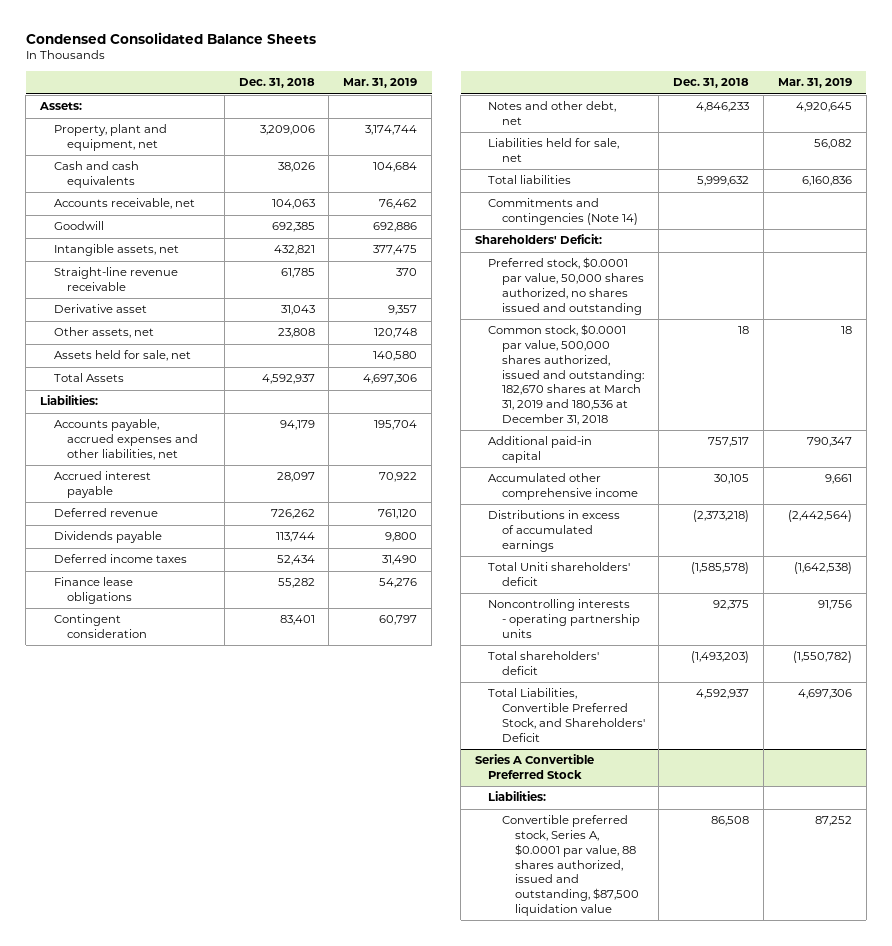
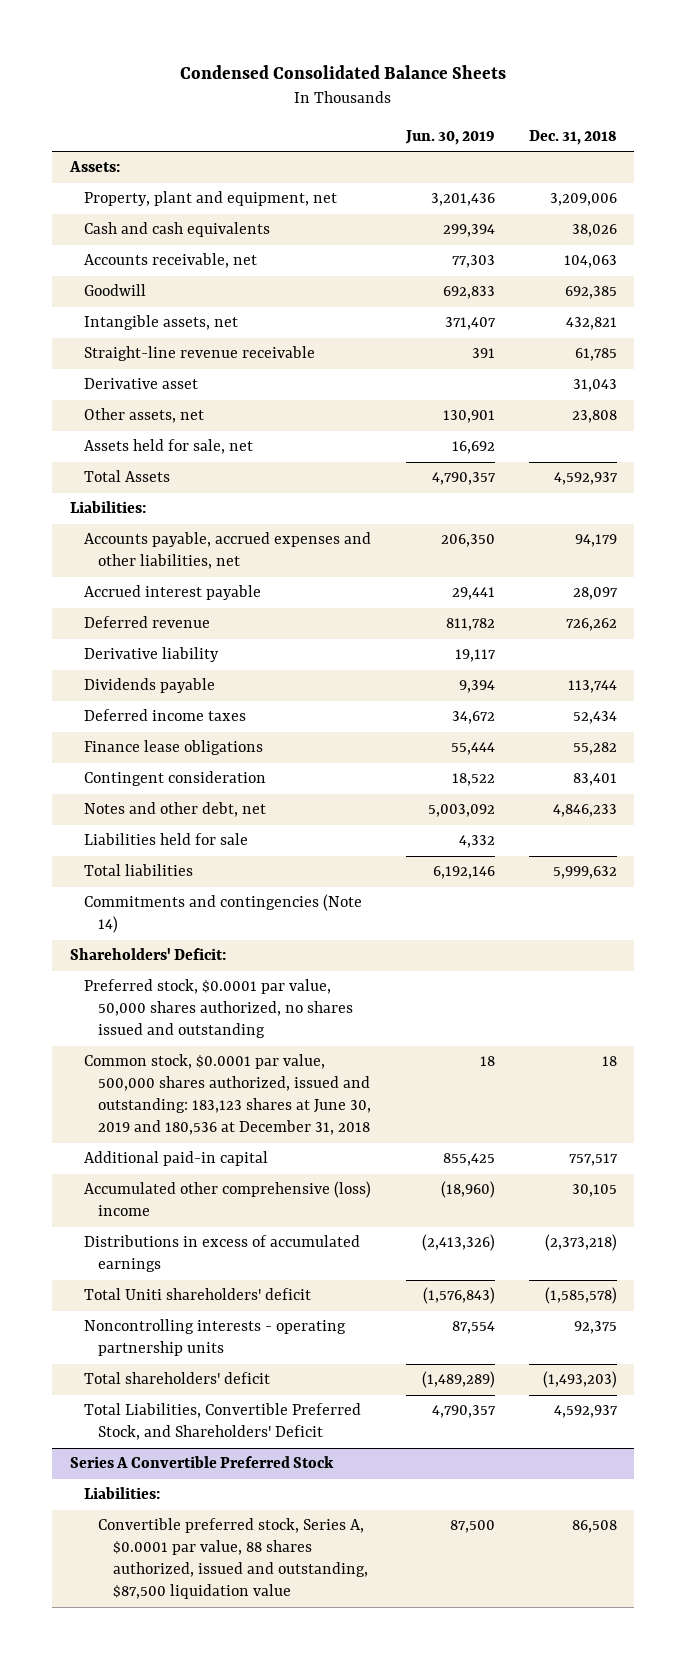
[343,78,418,89] Mar. 31, 2019 -> none
none -> [404,129,495,145] Jun. 30, 2019
none -> [84,647,220,663] Derivative liability
[488,138,620,163] Liabilities held for sale, net -> [84,833,249,846] Liabilities held for sale
[488,324,644,425] Common stock, $0.0001 par value, 500,000 shares authorized, issued and outstanding: 182,670 shares at March 31, 2019 and 180,536 at December 31, 2018 -> [84,1054,372,1136] Common stock, $0.0001 par value, 500,000 shares authorized, issued and outstanding: 183,123 shares at June 30, 2019 and 180,536 at December 31, 2018
[488,473,638,501] Accumulated other comprehensive income -> [84,1181,372,1217] Accumulated other comprehensive (loss) income

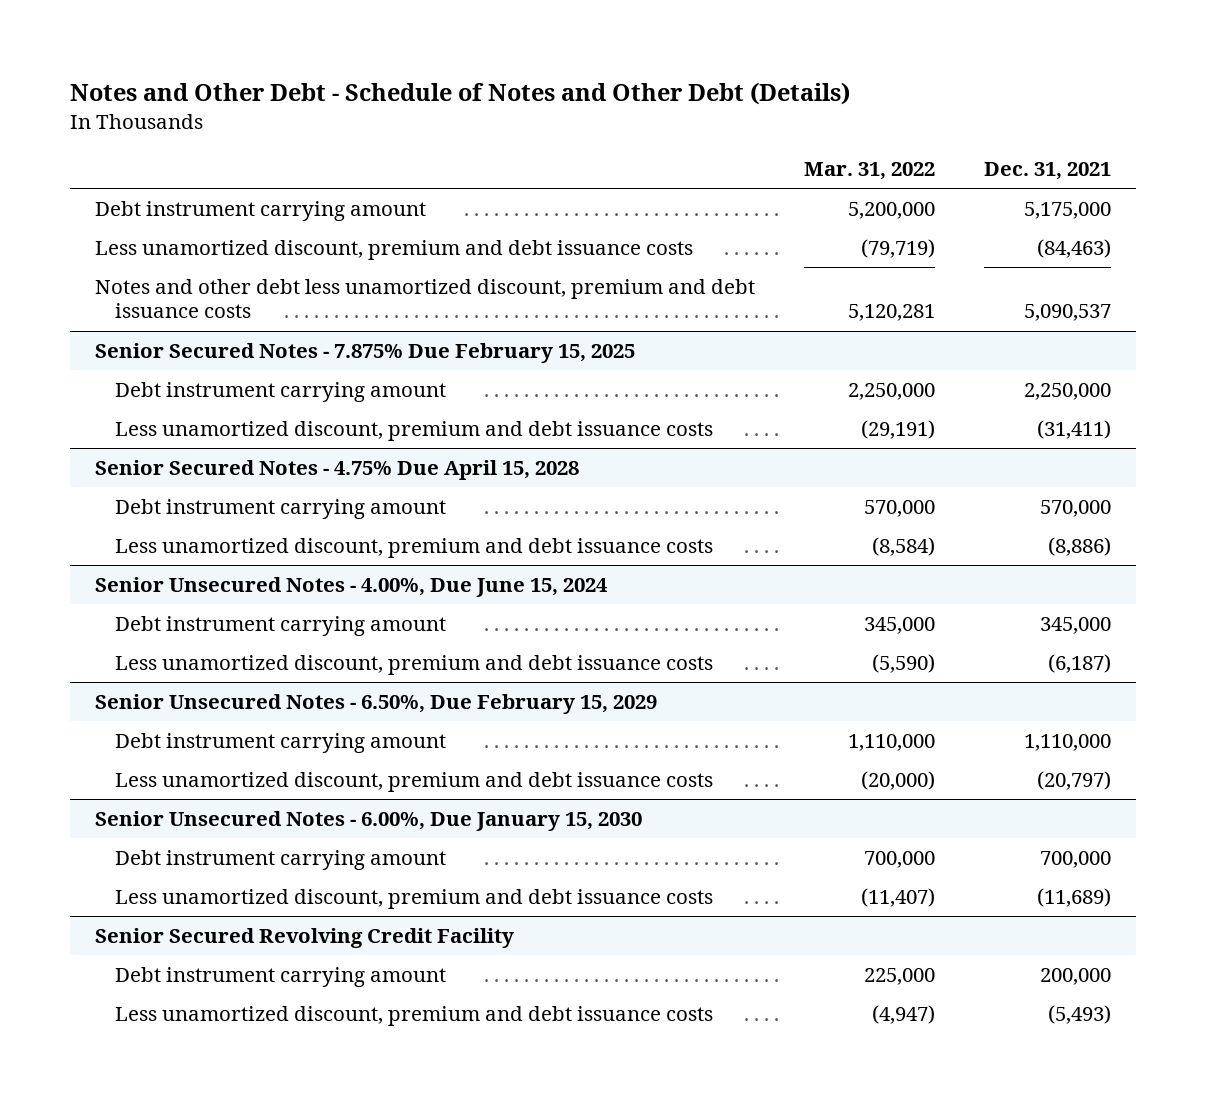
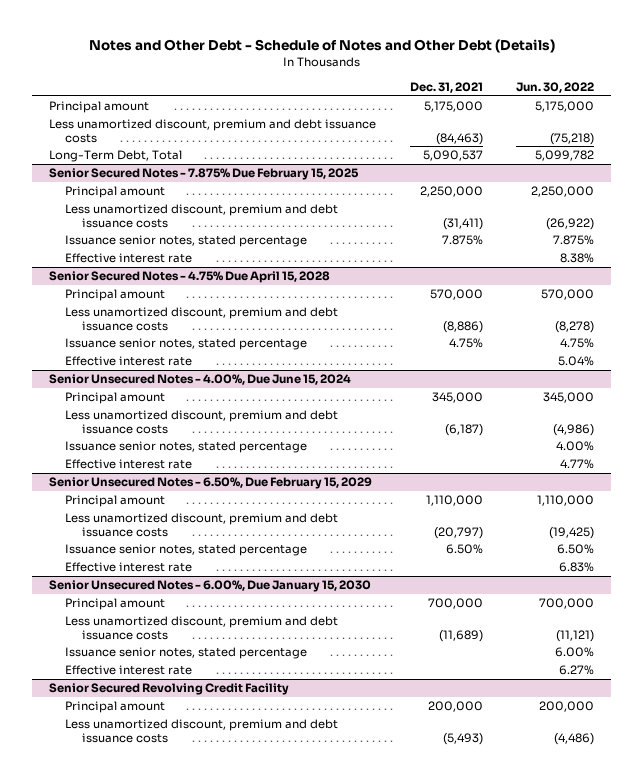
[803,161,935,180] Mar. 31, 2022 -> none
none -> [516,82,595,94] Jun. 30, 2022
[94,200,426,221] Debt instrument carrying amount -> [48,101,149,114] Principal amount
[94,278,755,319] Notes and other debt less unamortized discount, premium and debt issuance costs -> [48,150,182,163] Long-Term Debt, Total
[115,381,447,402] Debt instrument carrying amount -> [65,186,166,199] Principal amount
none -> [65,235,308,248] Issuance senior notes, stated percentage
none -> [65,253,193,264] Effective interest rate
[115,498,447,519] Debt instrument carrying amount -> [65,289,166,302] Principal amount
none -> [65,338,308,351] Issuance senior notes, stated percentage
none -> [65,356,193,367] Effective interest rate
[115,615,447,636] Debt instrument carrying amount -> [65,392,166,405] Principal amount
none -> [65,441,308,454] Issuance senior notes, stated percentage
none -> [65,459,193,470] Effective interest rate
[115,732,447,753] Debt instrument carrying amount -> [65,495,166,508] Principal amount
none -> [65,544,308,557] Issuance senior notes, stated percentage
none -> [65,562,193,573] Effective interest rate
[115,849,447,870] Debt instrument carrying amount -> [65,598,166,611] Principal amount
none -> [65,647,308,660] Issuance senior notes, stated percentage
none -> [65,665,193,676] Effective interest rate
[115,966,447,987] Debt instrument carrying amount -> [65,701,166,714] Principal amount

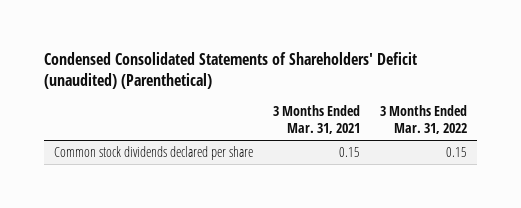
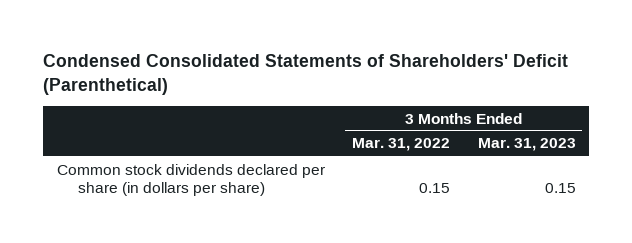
[43,51,417,89] Condensed Consolidated Statements of Shareholders' Deficit (unaudited) (Parenthetical) -> [42,53,568,95] Condensed Consolidated Statements of Shareholders' Deficit (Parenthetical)
[272,104,360,135] 3 Months Ended Mar. 31, 2021 -> none
none -> [477,138,576,152] Mar. 31, 2023
[53,146,253,161] Common stock dividends declared per share -> [56,163,325,196] Common stock dividends declared per share (in dollars per share)

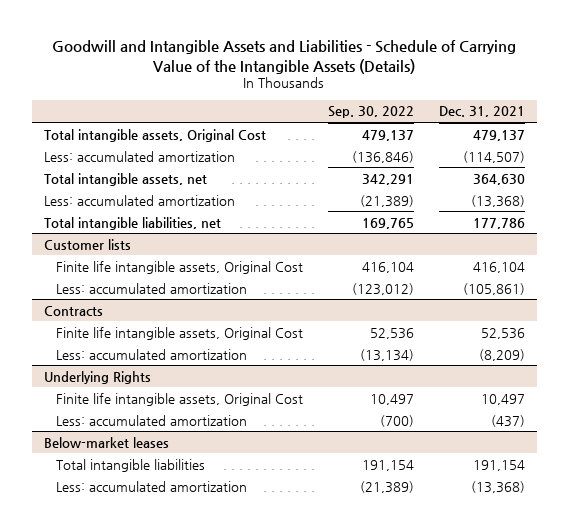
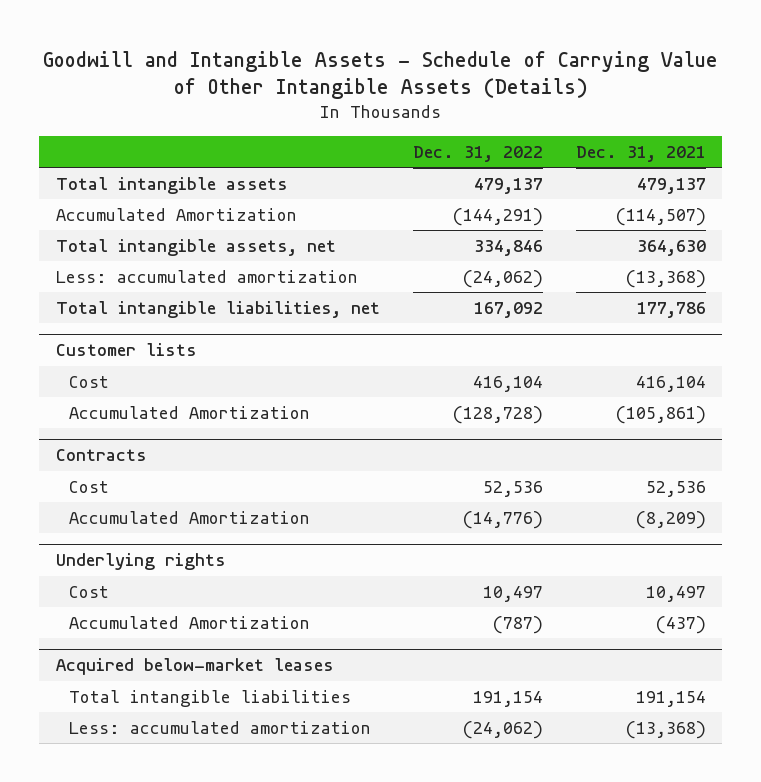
[52,40,517,74] Goodwill and Intangible Assets and Liabilities - Schedule of Carrying Value of the Intangible Assets (Details) -> [42,50,718,100] Goodwill and Intangible Assets - Schedule of Carrying Value of Other Intangible Assets (Details)
[327,106,414,119] Sep. 30, 2022 -> none
none -> [412,145,543,162] Dec. 31, 2022
[44,128,267,142] Total intangible assets, Original Cost -> [55,176,288,194] Total intangible assets
[44,150,236,162] Less: accumulated amortization -> [55,207,297,221] Accumulated Amortization
[56,260,304,274] Finite life intangible assets, Original Cost -> [69,375,110,388] Cost
[56,282,248,294] Less: accumulated amortization -> [69,405,311,419] Accumulated Amortization
[56,326,304,340] Finite life intangible assets, Original Cost -> [69,480,110,493] Cost
[56,348,248,360] Less: accumulated amortization -> [69,510,311,524] Accumulated Amortization
[44,370,152,384] Underlying Rights -> [55,553,226,571] Underlying rights
[56,392,304,406] Finite life intangible assets, Original Cost -> [69,585,110,598] Cost
[56,414,248,426] Less: accumulated amortization -> [69,615,311,629] Accumulated Amortization
[44,436,170,448] Below-market leases -> [55,658,334,676] Acquired below-market leases

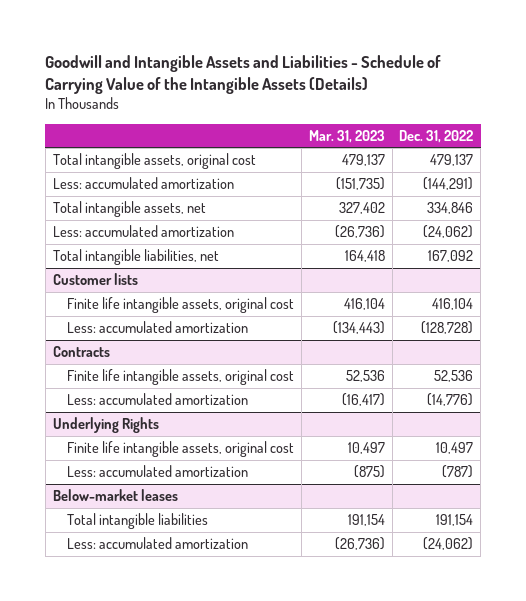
[42,50,718,100] Goodwill and Intangible Assets - Schedule of Carrying Value of Other Intangible Assets (Details) -> [45,54,442,94] Goodwill and Intangible Assets and Liabilities - Schedule of Carrying Value of the Intangible Assets (Details)
[575,145,706,162] Dec. 31, 2021 -> none
none -> [308,129,385,143] Mar. 31, 2023
[55,176,288,194] Total intangible assets -> [52,153,256,170] Total intangible assets, original cost
[55,207,297,221] Accumulated Amortization -> [52,177,234,190] Less: accumulated amortization
[69,375,110,388] Cost -> [66,297,294,314] Finite life intangible assets, original cost
[69,405,311,419] Accumulated Amortization -> [66,321,248,334] Less: accumulated amortization
[69,480,110,493] Cost -> [66,369,294,386] Finite life intangible assets, original cost
[69,510,311,524] Accumulated Amortization -> [66,393,248,406] Less: accumulated amortization
[55,553,226,571] Underlying rights -> [52,417,159,434] Underlying Rights
[69,585,110,598] Cost -> [66,441,294,458] Finite life intangible assets, original cost
[69,615,311,629] Accumulated Amortization -> [66,465,248,478] Less: accumulated amortization
[55,658,334,676] Acquired below-market leases -> [52,489,178,502] Below-market leases

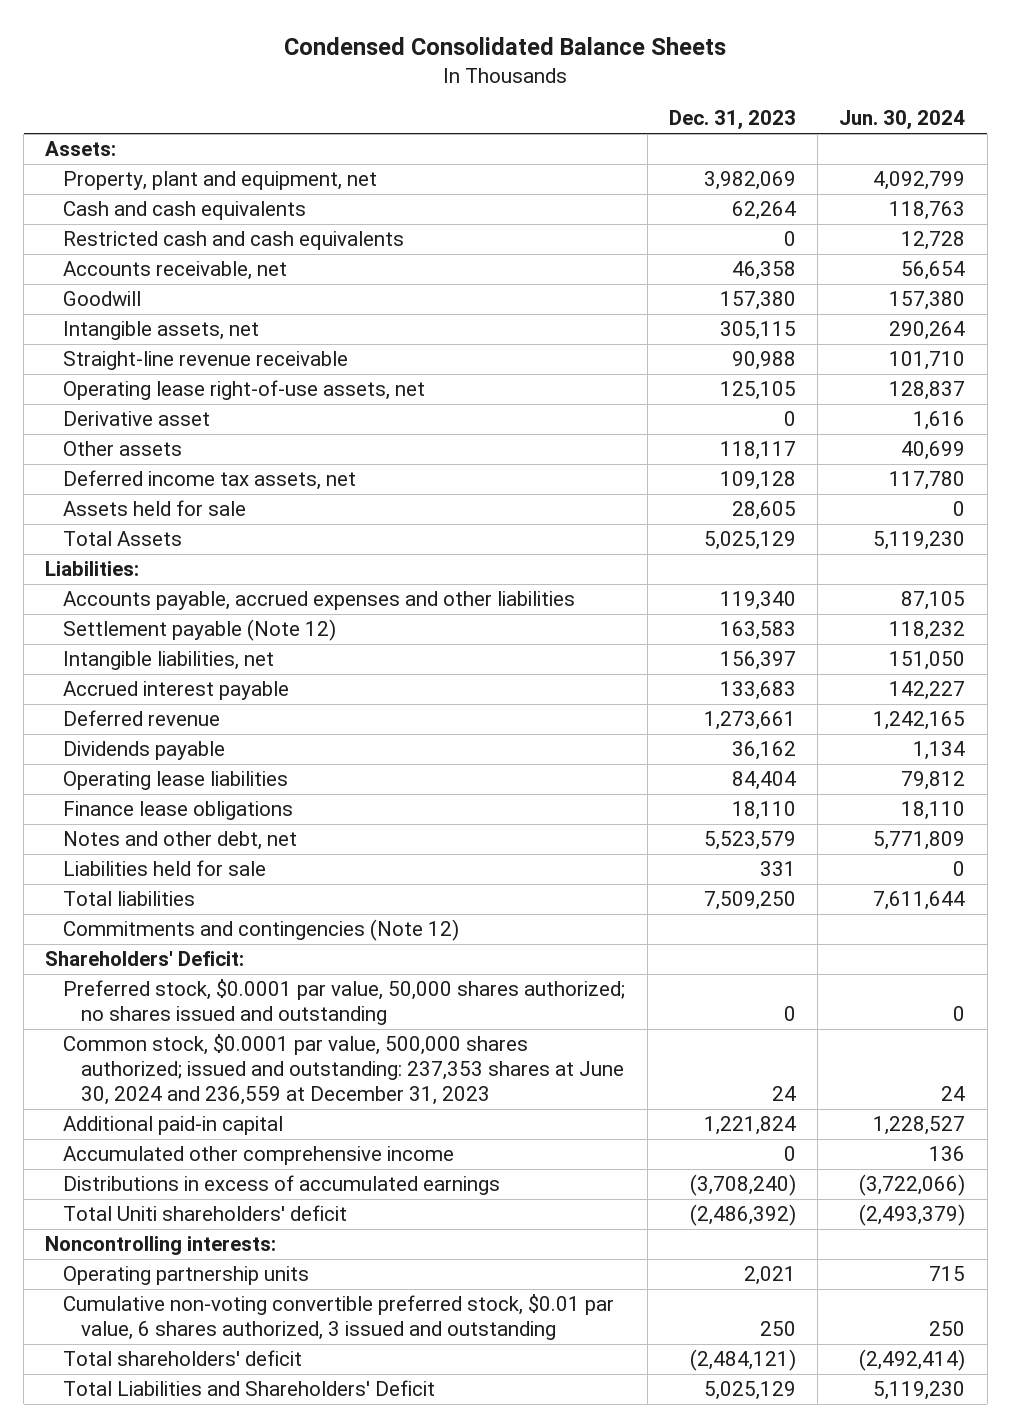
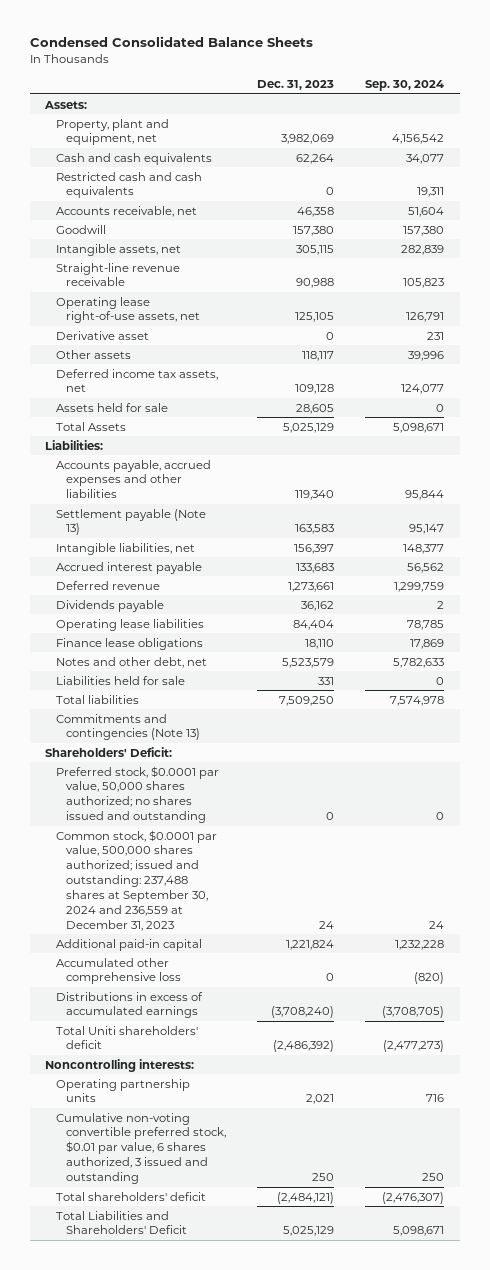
[839,110,966,131] Jun. 30, 2024 -> none
none -> [365,80,445,92] Sep. 30, 2024
[63,619,337,642] Settlement payable (Note 12) -> [55,508,206,536] Settlement payable (Note 13)
[63,919,460,942] Commitments and contingencies (Note 12) -> [55,713,200,741] Commitments and contingencies (Note 13)
[63,1034,625,1106] Common stock, $0.0001 par value, 500,000 shares authorized; issued and outstanding: 237,353 shares at June 30, 2024 and 236,559 at December 31, 2023 -> [55,829,217,931] Common stock, $0.0001 par value, 500,000 shares authorized; issued and outstanding: 237,488 shares at September 30, 2024 and 236,559 at December 31, 2023
[63,1146,455,1166] Accumulated other comprehensive income -> [55,957,181,985] Accumulated other comprehensive loss

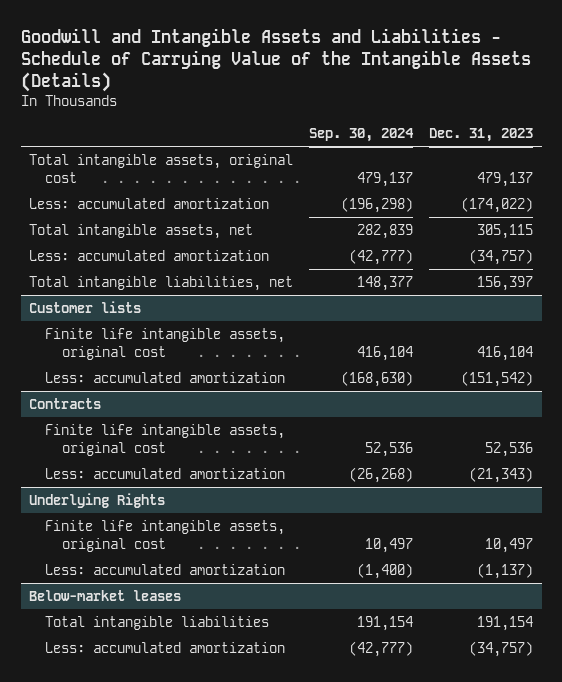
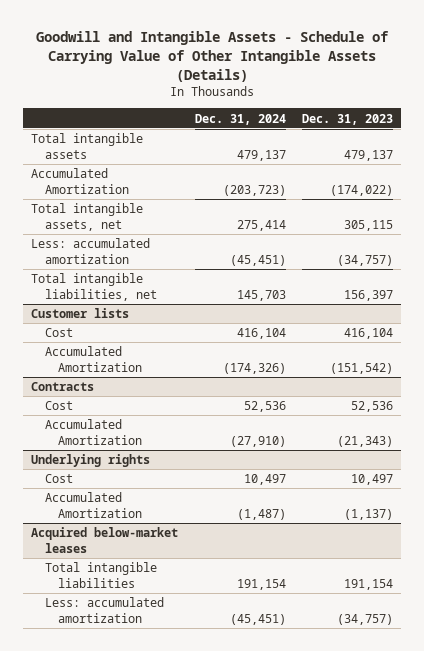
[20,27,531,92] Goodwill and Intangible Assets and Liabilities - Schedule of Carrying Value of the Intangible Assets (Details) -> [36,31,390,82] Goodwill and Intangible Assets - Schedule of Carrying Value of Other Intangible Assets (Details)
[309,128,415,143] Sep. 30, 2024 -> none
none -> [194,113,286,125] Dec. 31, 2024
[28,153,293,183] Total intangible assets, original cost -> [31,133,144,159] Total intangible assets
[28,197,269,209] Less: accumulated amortization -> [31,168,129,194] Accumulated Amortization
[45,327,286,360] Finite life intangible assets, original cost -> [44,328,73,338] Cost
[45,371,286,383] Less: accumulated amortization -> [44,346,142,372] Accumulated Amortization
[45,423,286,456] Finite life intangible assets, original cost -> [44,401,73,411] Cost
[45,467,286,479] Less: accumulated amortization -> [44,419,142,445] Accumulated Amortization
[28,492,165,508] Underlying Rights -> [31,454,151,468] Underlying rights
[45,519,286,552] Finite life intangible assets, original cost -> [44,474,73,484] Cost
[45,563,286,575] Less: accumulated amortization -> [44,492,142,518] Accumulated Amortization
[28,589,181,601] Below-market leases -> [31,527,179,553] Acquired below-market leases

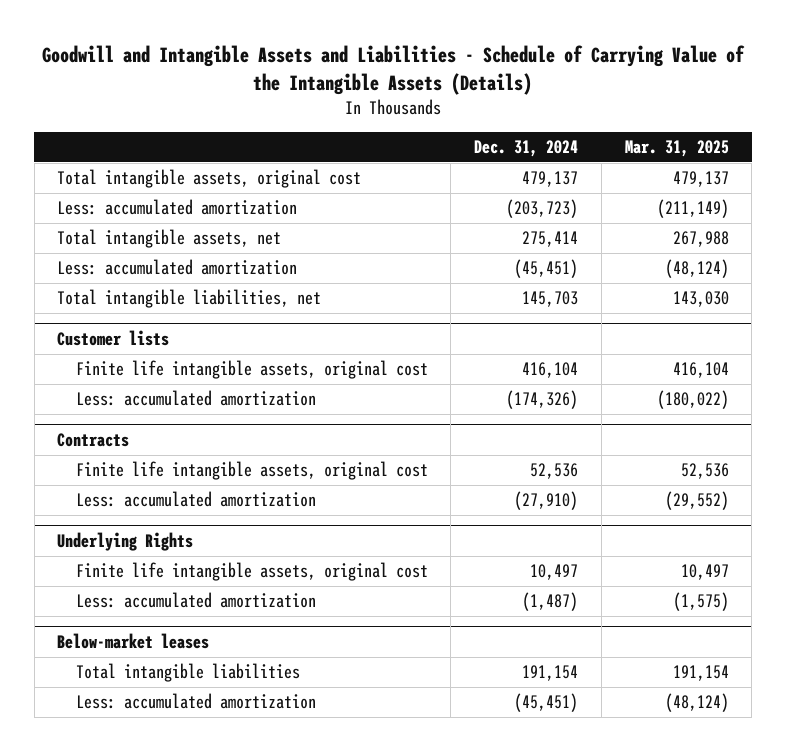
[36,31,390,82] Goodwill and Intangible Assets - Schedule of Carrying Value of Other Intangible Assets (Details) -> [41,44,745,95] Goodwill and Intangible Assets and Liabilities - Schedule of Carrying Value of the Intangible Assets (Details)
[301,113,393,125] Dec. 31, 2023 -> none
none -> [624,140,729,158] Mar. 31, 2025
[31,133,144,159] Total intangible assets -> [57,169,362,189] Total intangible assets, original cost
[31,168,129,194] Accumulated Amortization -> [57,199,298,216] Less: accumulated amortization
[44,328,73,338] Cost -> [75,360,428,380] Finite life intangible assets, original cost
[44,346,142,372] Accumulated Amortization -> [75,390,316,407] Less: accumulated amortization
[44,401,73,411] Cost -> [75,461,428,481] Finite life intangible assets, original cost
[44,419,142,445] Accumulated Amortization -> [75,491,316,508] Less: accumulated amortization
[31,454,151,468] Underlying rights -> [57,531,194,551] Underlying Rights
[44,474,73,484] Cost -> [75,562,428,582] Finite life intangible assets, original cost
[44,492,142,518] Accumulated Amortization -> [75,592,316,609] Less: accumulated amortization
[31,527,179,553] Acquired below-market leases -> [57,632,210,649] Below-market leases

